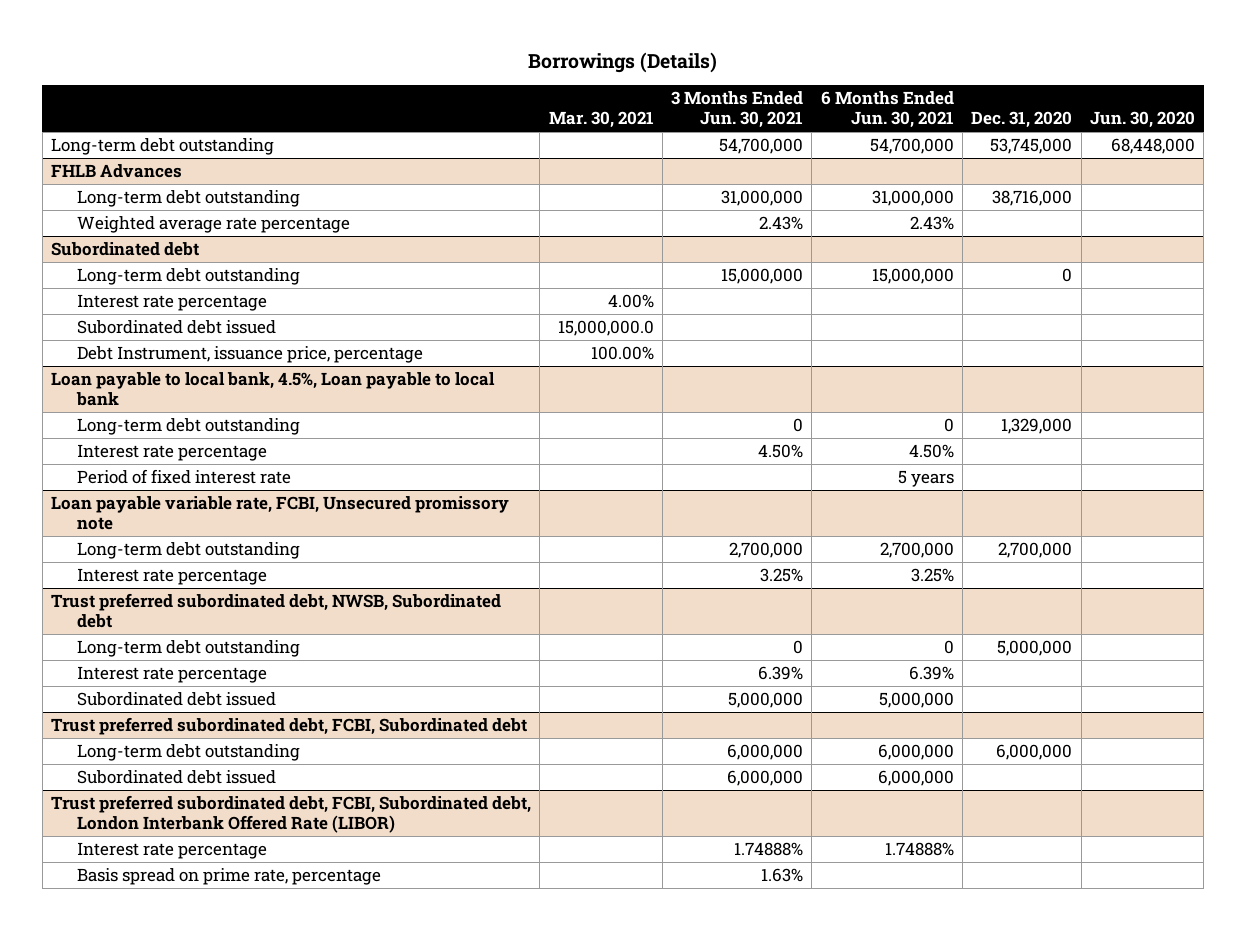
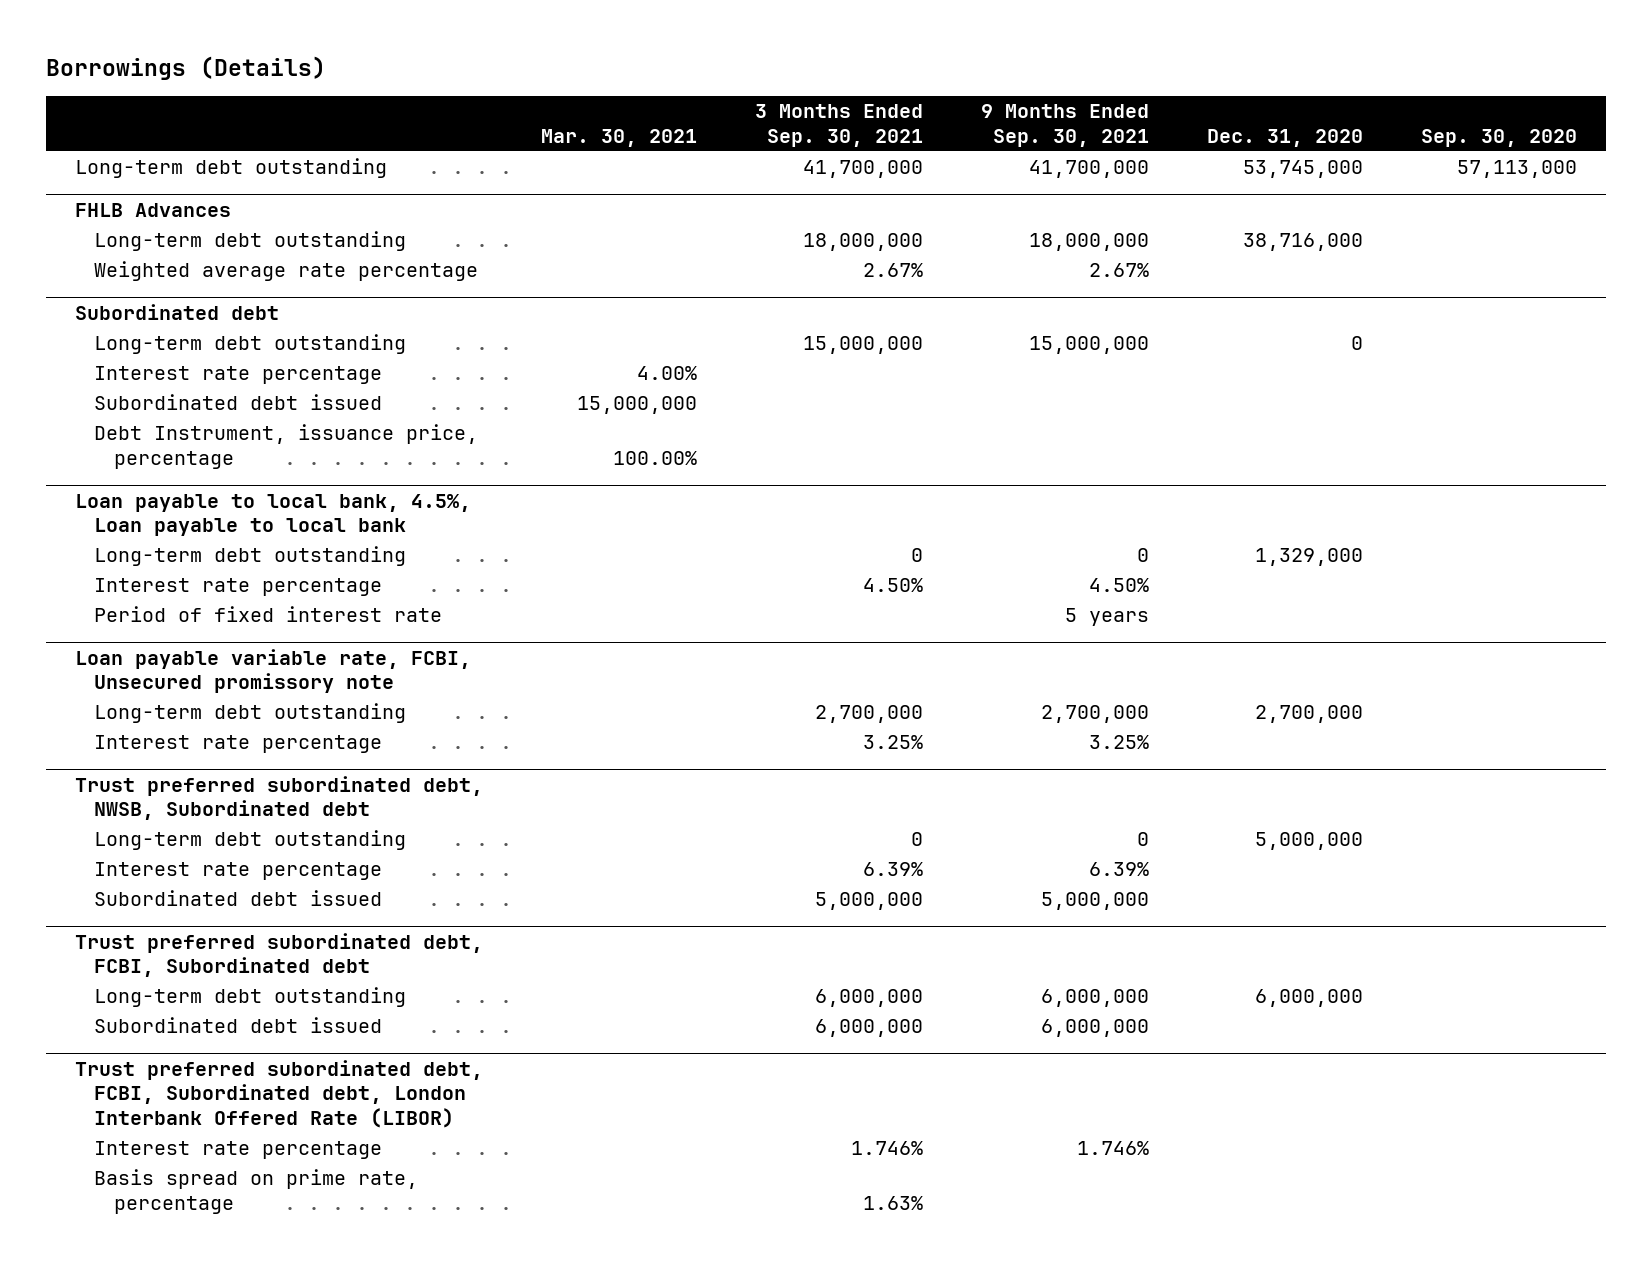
[671,91,804,129] 3 Months Ended Jun. 30, 2021 -> none
[820,91,954,129] 6 Months Ended Jun. 30, 2021 -> none
[1090,111,1196,129] Jun. 30, 2020 -> none
none -> [754,104,923,147] 3 Months Ended Sep. 30, 2021
none -> [980,104,1149,147] 9 Months Ended Sep. 30, 2021
none -> [1420,128,1577,147] Sep. 30, 2020
[557,320,654,337] 15,000,000.0 -> [576,396,697,415] 15,000,000

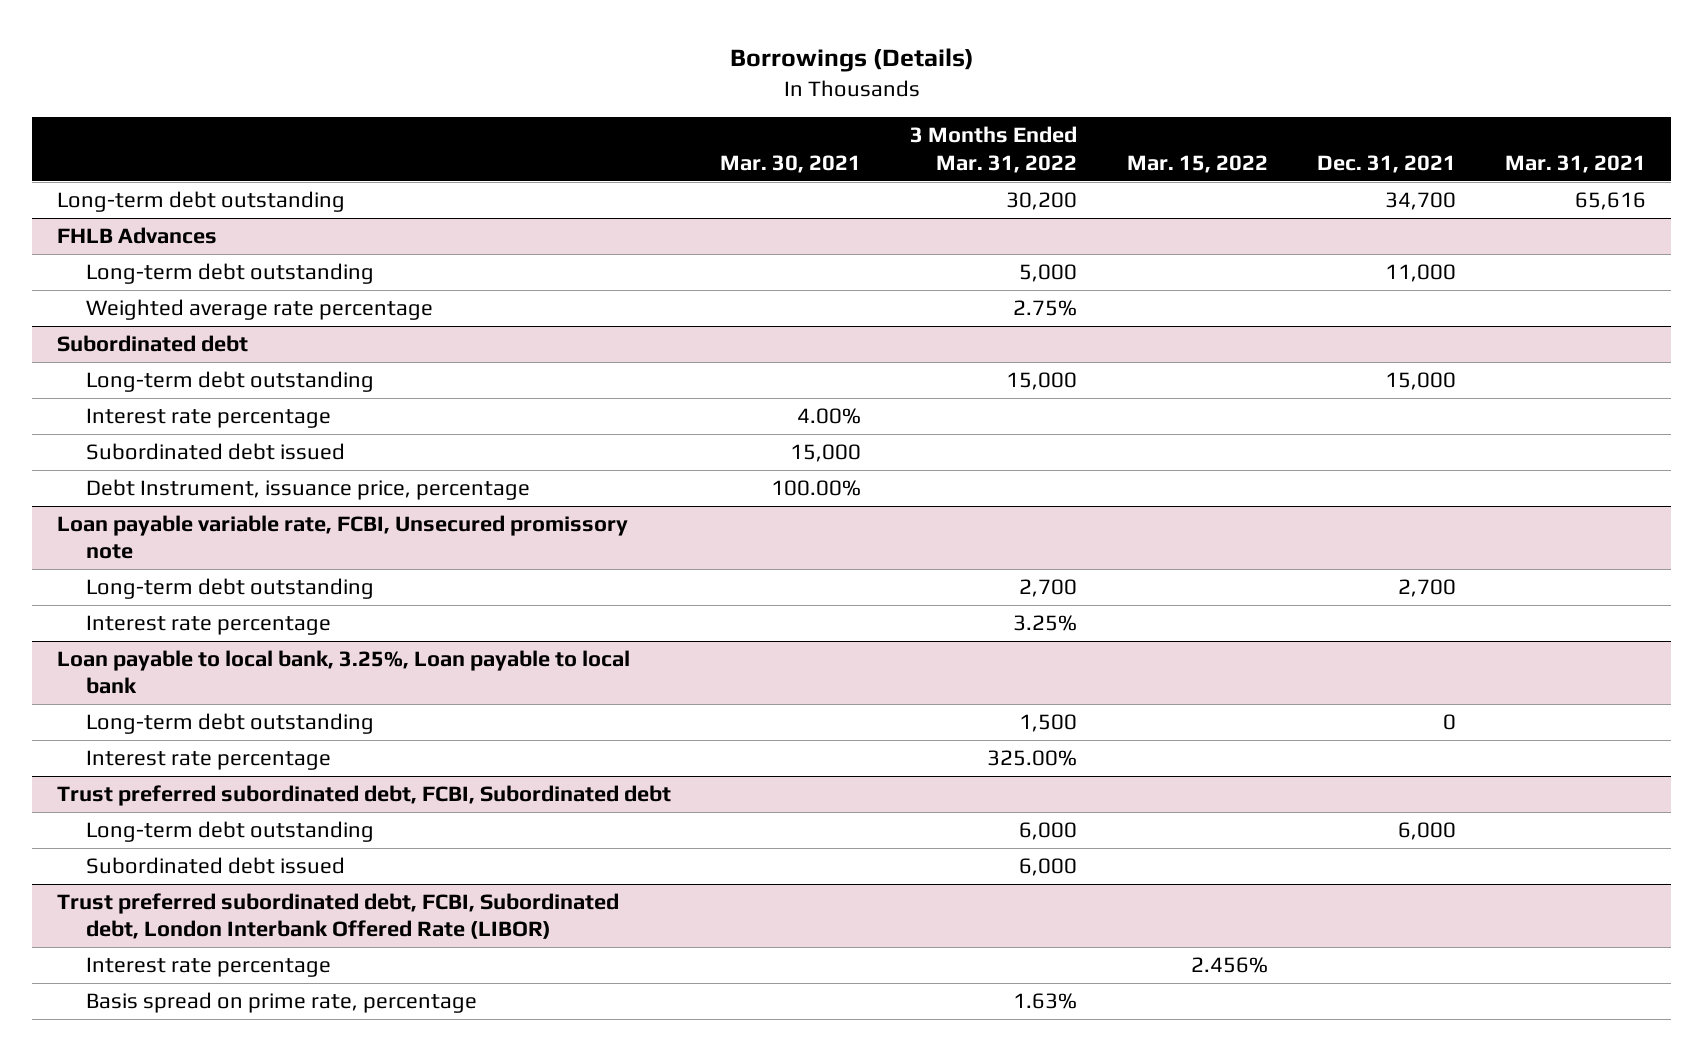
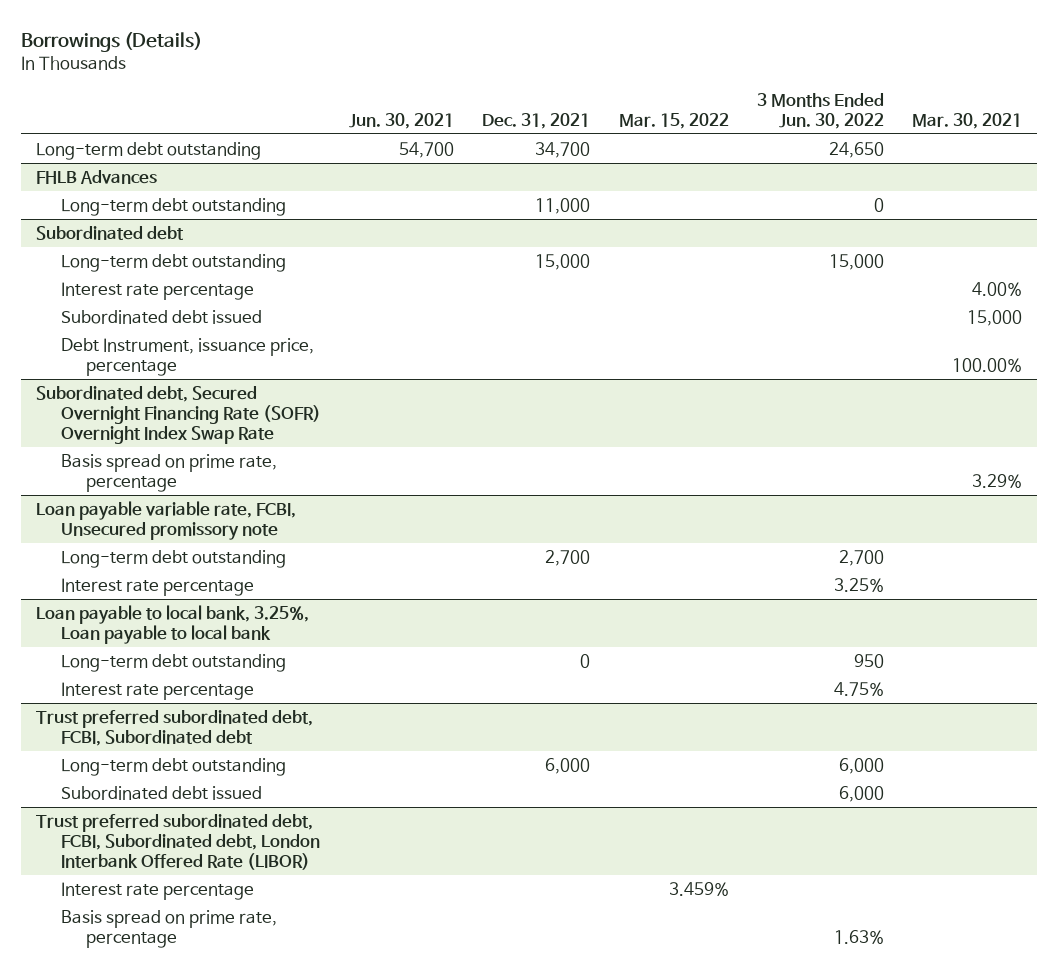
[910,126,1078,173] 3 Months Ended Mar. 31, 2022 -> none
[1505,154,1647,173] Mar. 31, 2021 -> none
none -> [348,112,454,129] Jun. 30, 2021
none -> [757,92,885,129] 3 Months Ended Jun. 30, 2022
[86,299,434,321] Weighted average rate percentage -> none
none -> [35,386,321,444] Subordinated debt, Secured Overnight Financing Rate (SOFR) Overnight Index Swap Rate
none -> [60,454,277,492] Basis spread on prime rate, percentage
[1190,957,1268,974] 2.456% -> [668,882,729,897] 3.459%

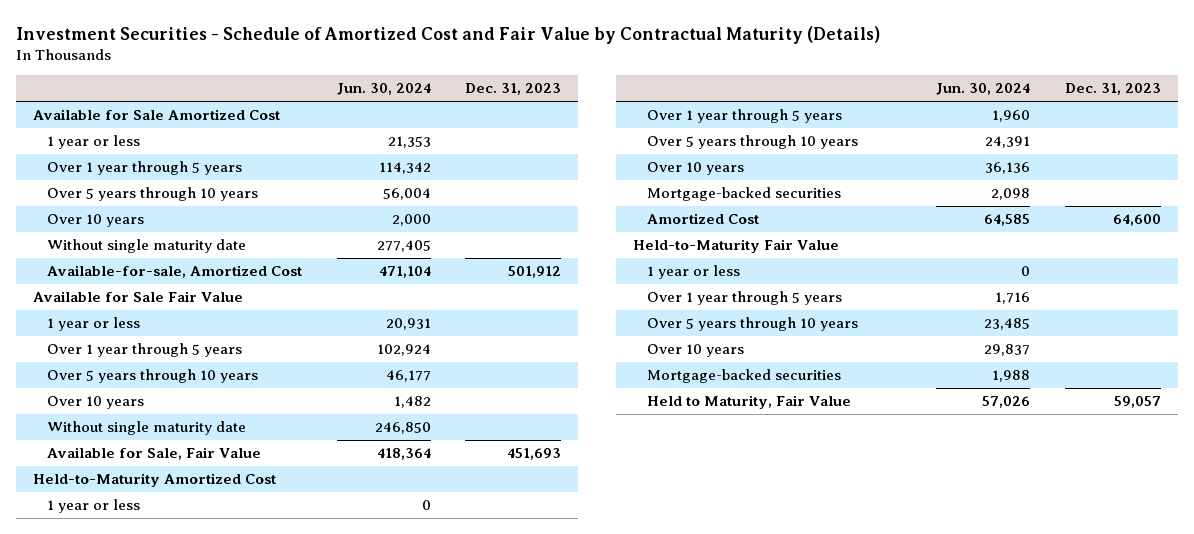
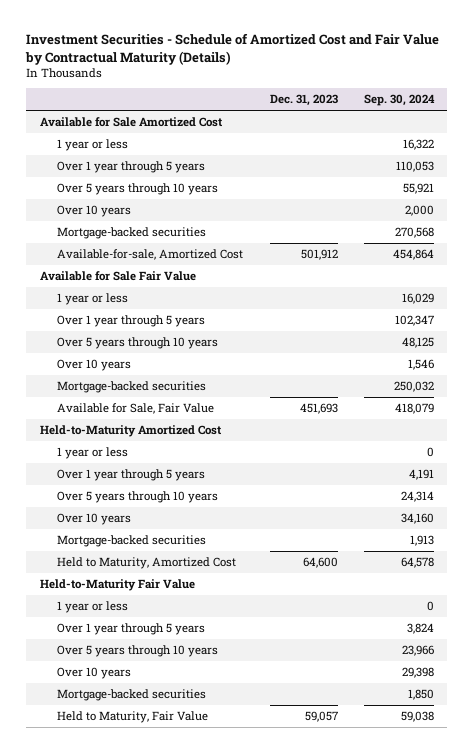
[336,83,431,96] Jun. 30, 2024 -> none
none -> [364,94,436,107] Sep. 30, 2024
[47,239,247,254] Without single maturity date -> [57,227,207,240] Mortgage-backed securities
[47,421,247,436] Without single maturity date -> [57,381,207,394] Mortgage-backed securities
[646,213,759,225] Amortized Cost -> [57,557,237,570] Held to Maturity, Amortized Cost

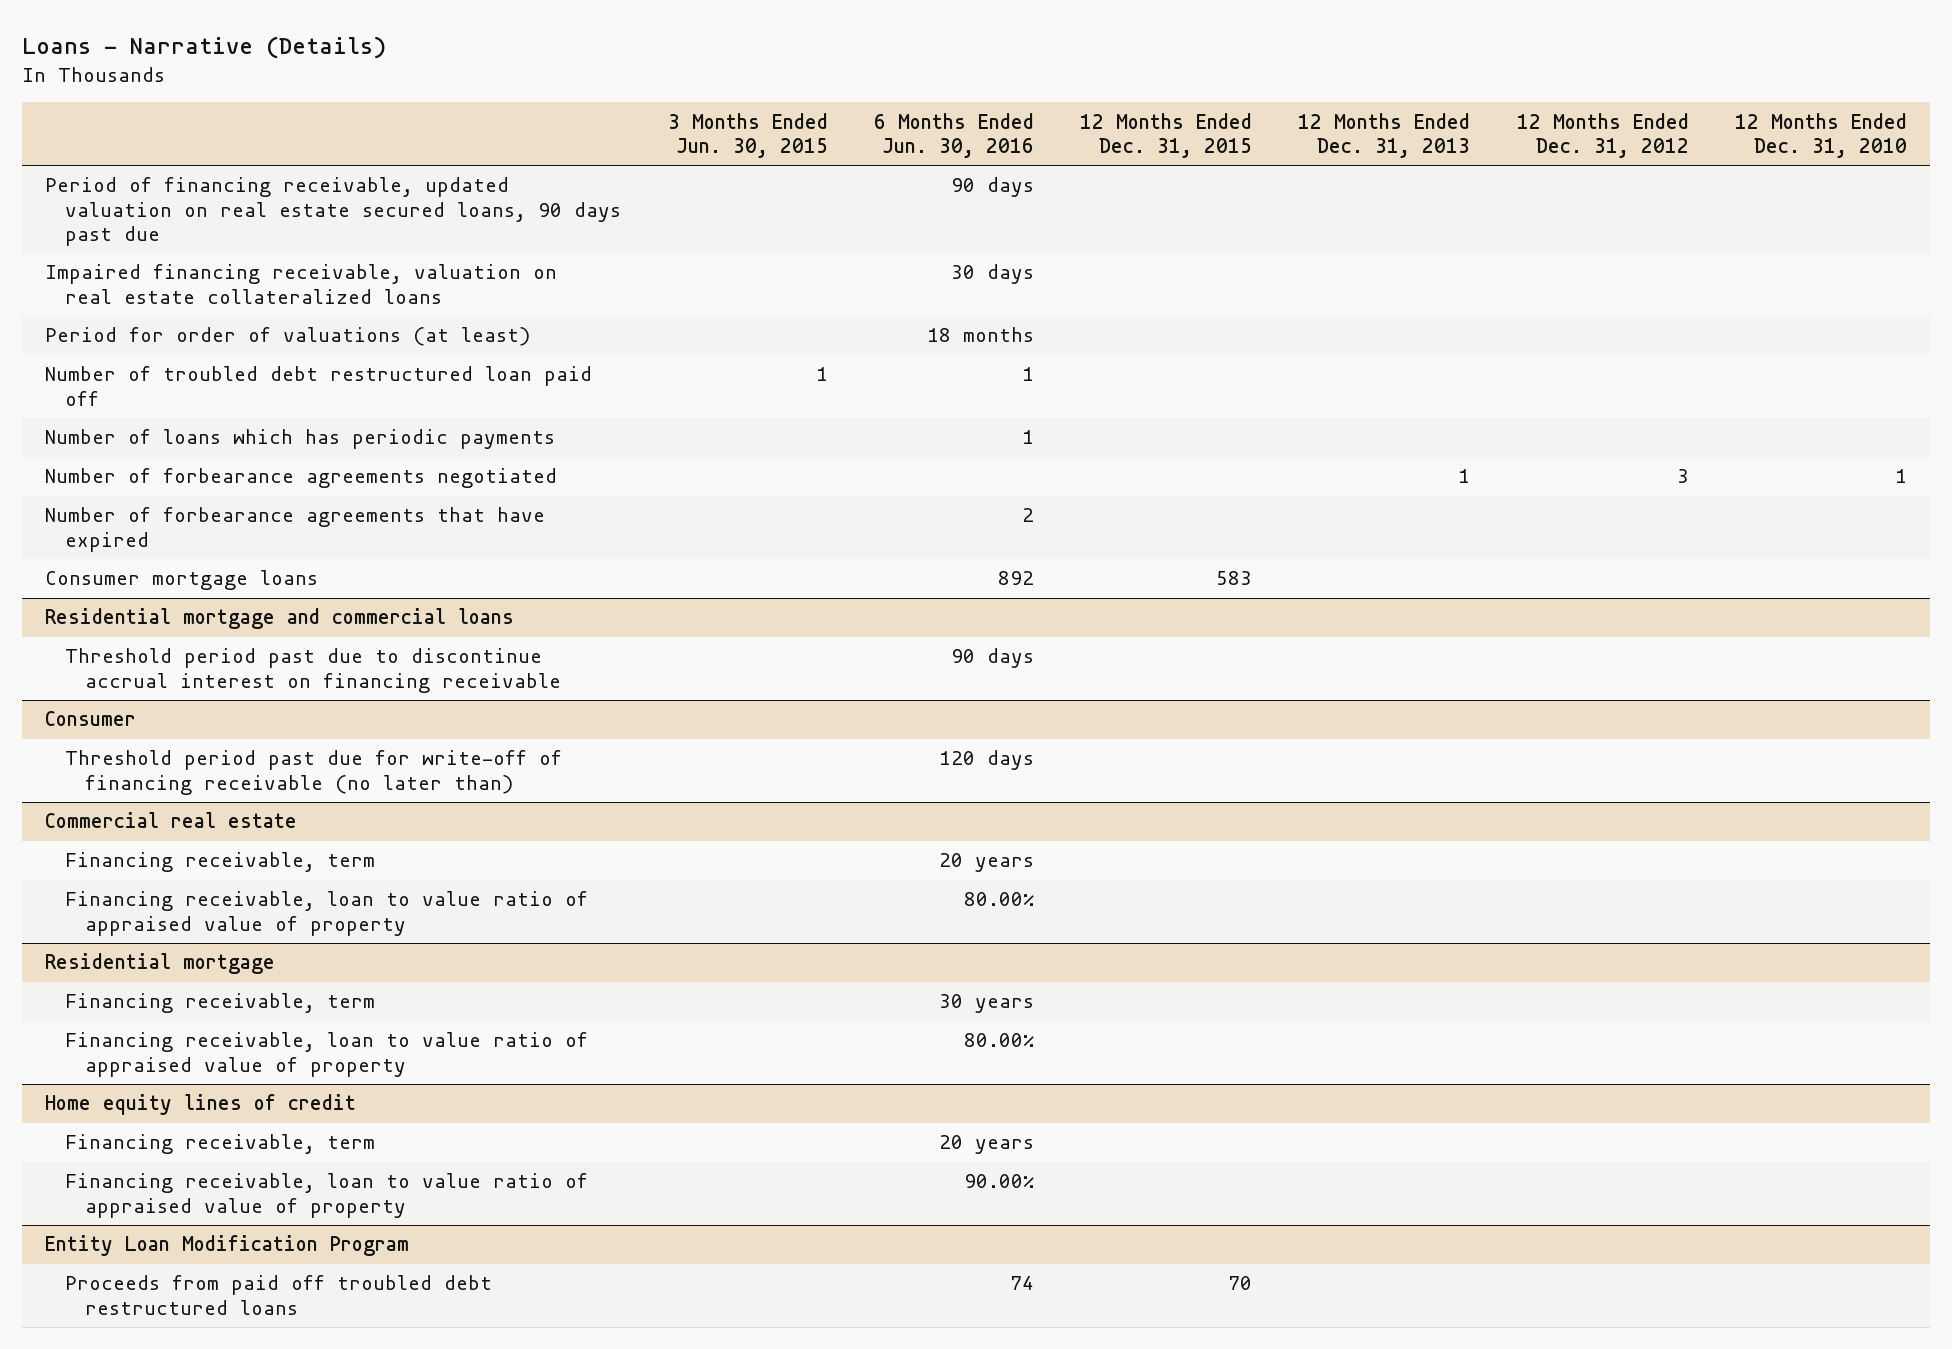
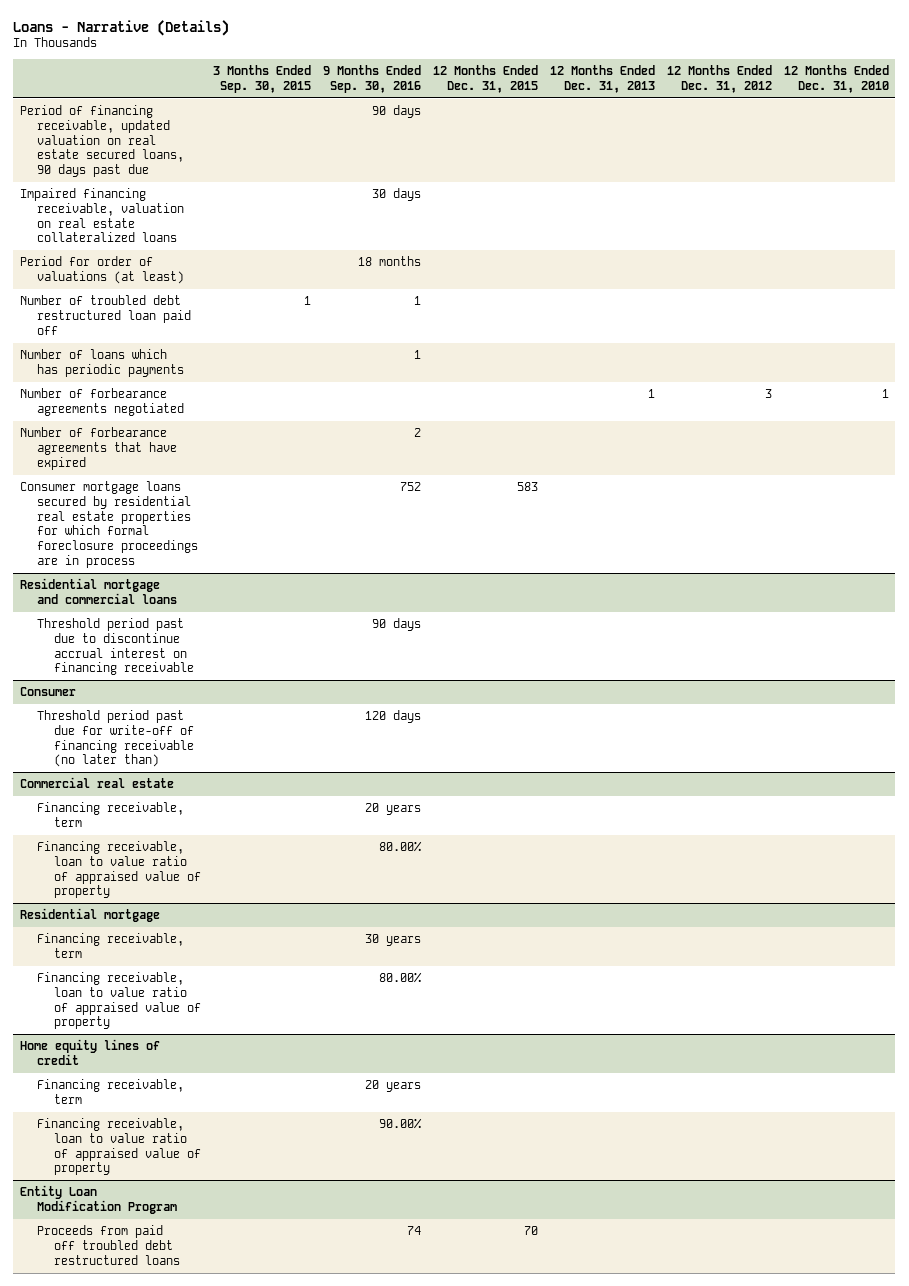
[667,112,828,159] 3 Months Ended Jun. 30, 2015 -> none
[873,112,1034,159] 6 Months Ended Jun. 30, 2016 -> none
none -> [213,65,312,93] 3 Months Ended Sep. 30, 2015
none -> [323,65,422,93] 9 Months Ended Sep. 30, 2016
[45,570,319,591] Consumer mortgage loans -> [19,481,198,568] Consumer mortgage loans secured by residential real estate properties for which formal foreclosure proceedings are in process

